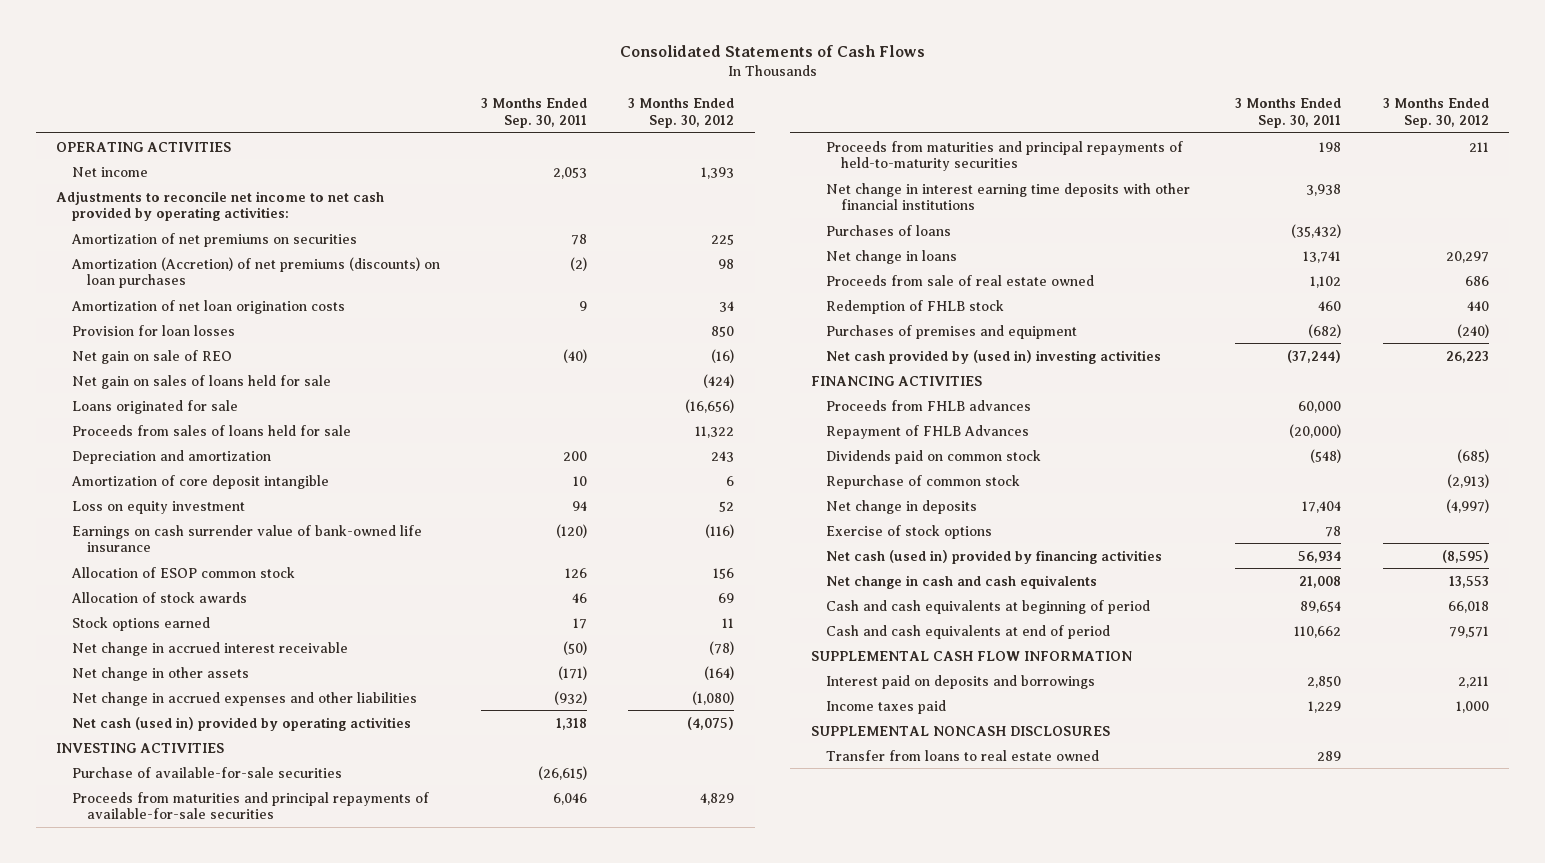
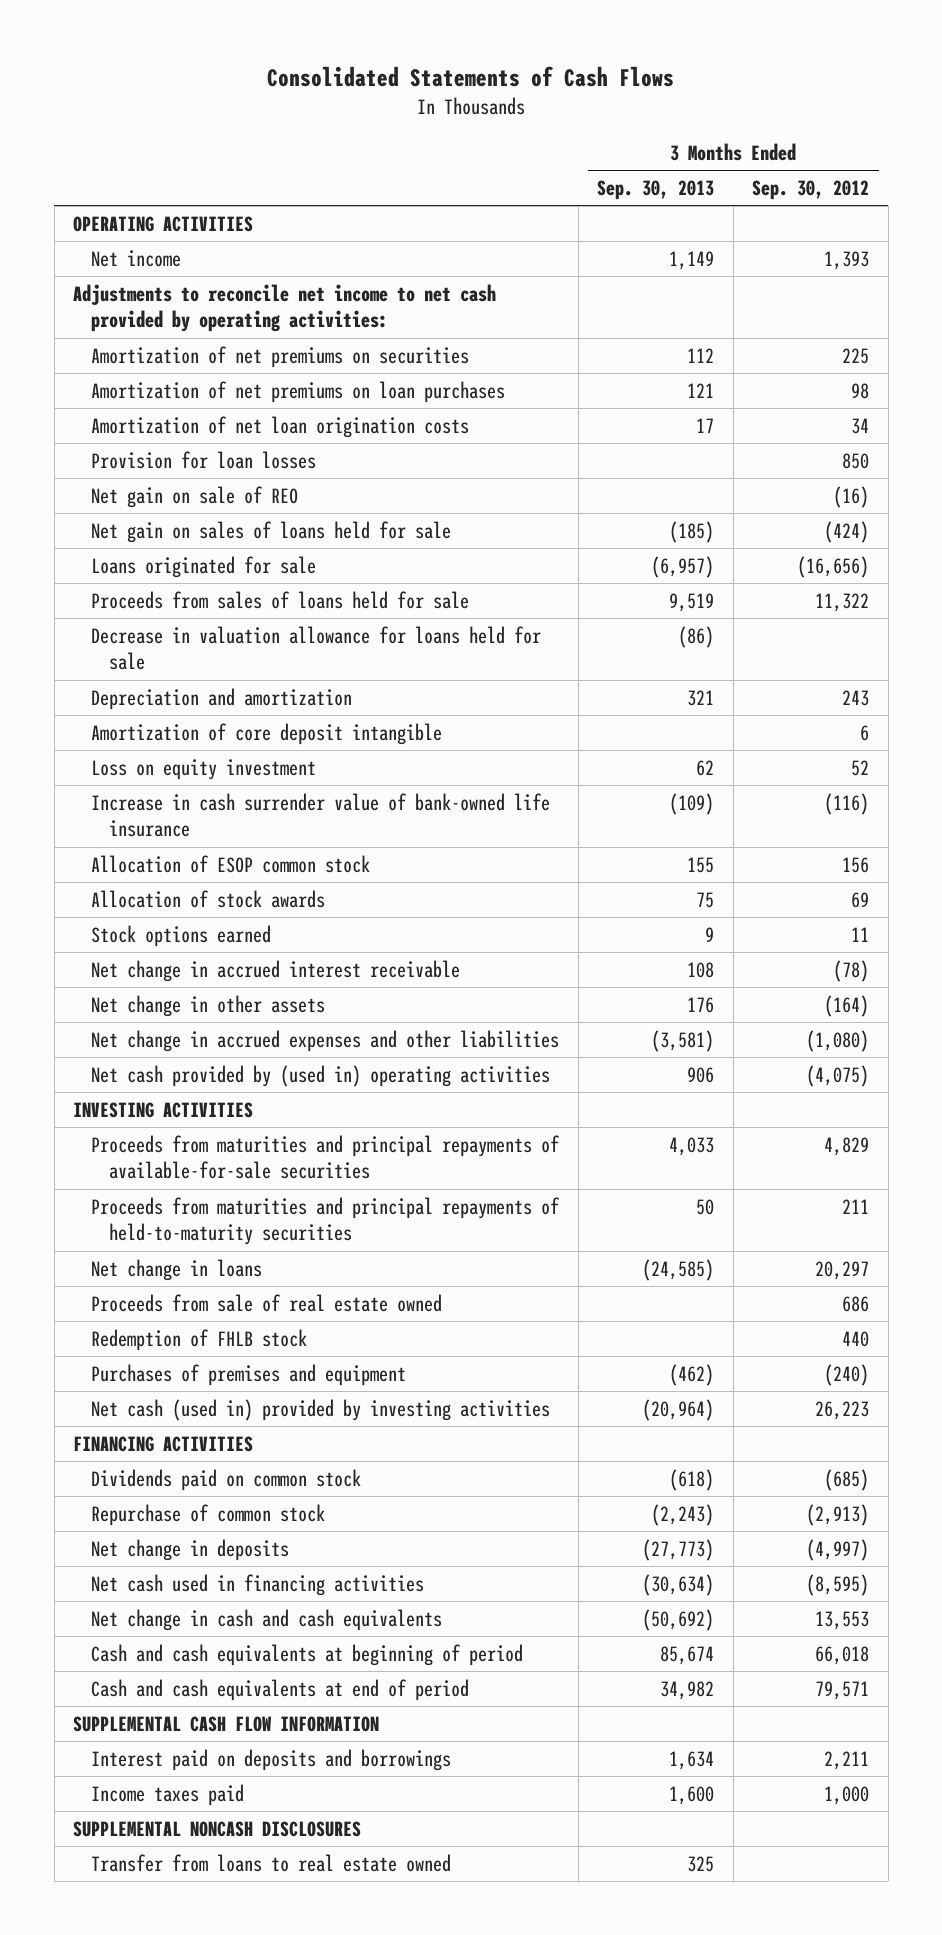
[481,97,588,128] 3 Months Ended Sep. 30, 2011 -> none
none -> [597,180,715,201] Sep. 30, 2013
[70,256,440,289] Amortization (Accretion) of net premiums (discounts) on loan purchases -> [91,380,506,403] Amortization of net premiums on loan purchases
none -> [91,625,542,671] Decrease in valuation allowance for loans held for sale
[71,524,422,553] Earnings on cash surrender value of bank-owned life insurance -> [91,792,551,838] Increase in cash surrender value of bank-owned life insurance
[71,716,411,731] Net cash (used in) provided by operating activities -> [91,1064,551,1087] Net cash provided by (used in) operating activities
[71,766,342,778] Purchase of available-for-sale securities -> none
[826,182,1191,211] Net change in interest earning time deposits with other financial institutions -> none
[826,224,952,236] Purchases of loans -> none
[826,349,1162,364] Net cash provided by (used in) investing activities -> [91,1398,551,1421] Net cash (used in) provided by investing activities
[826,399,1032,411] Proceeds from FHLB advances -> none
[826,424,1030,439] Repayment of FHLB Advances -> none
[826,524,993,539] Exercise of stock options -> none
[826,549,1163,564] Net cash (used in) provided by financing activities -> [91,1573,425,1596] Net cash used in financing activities

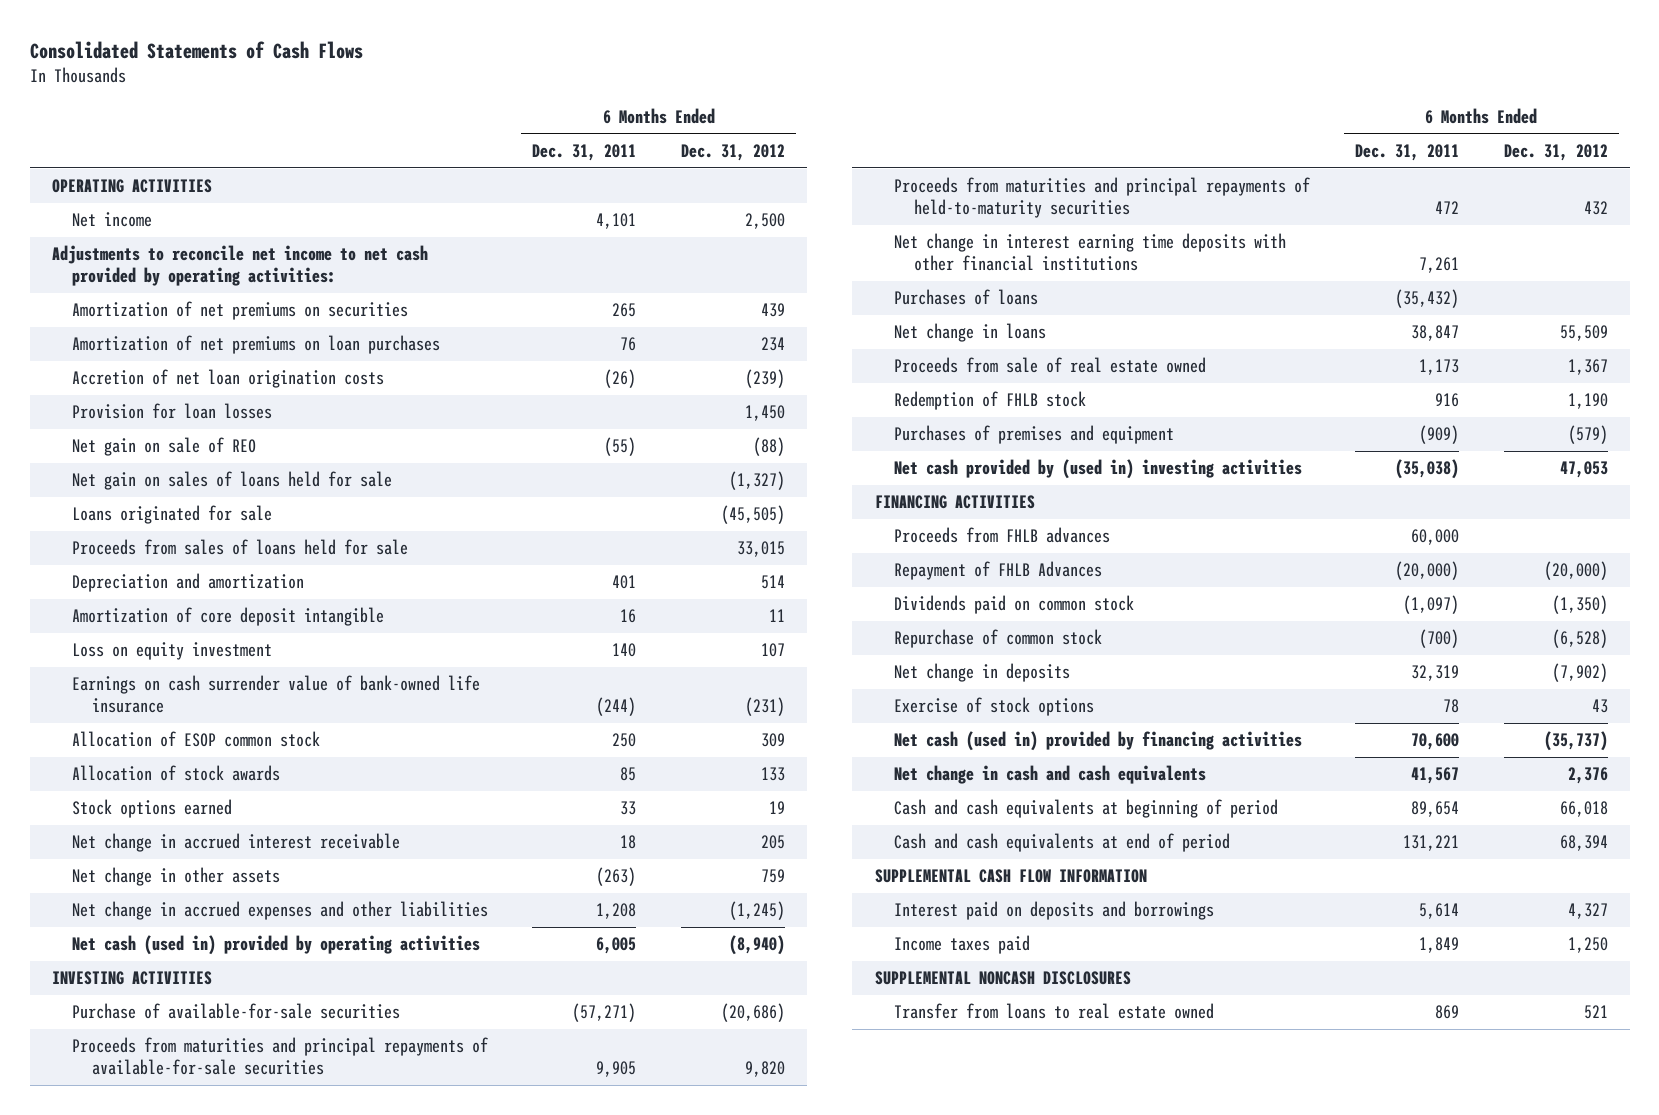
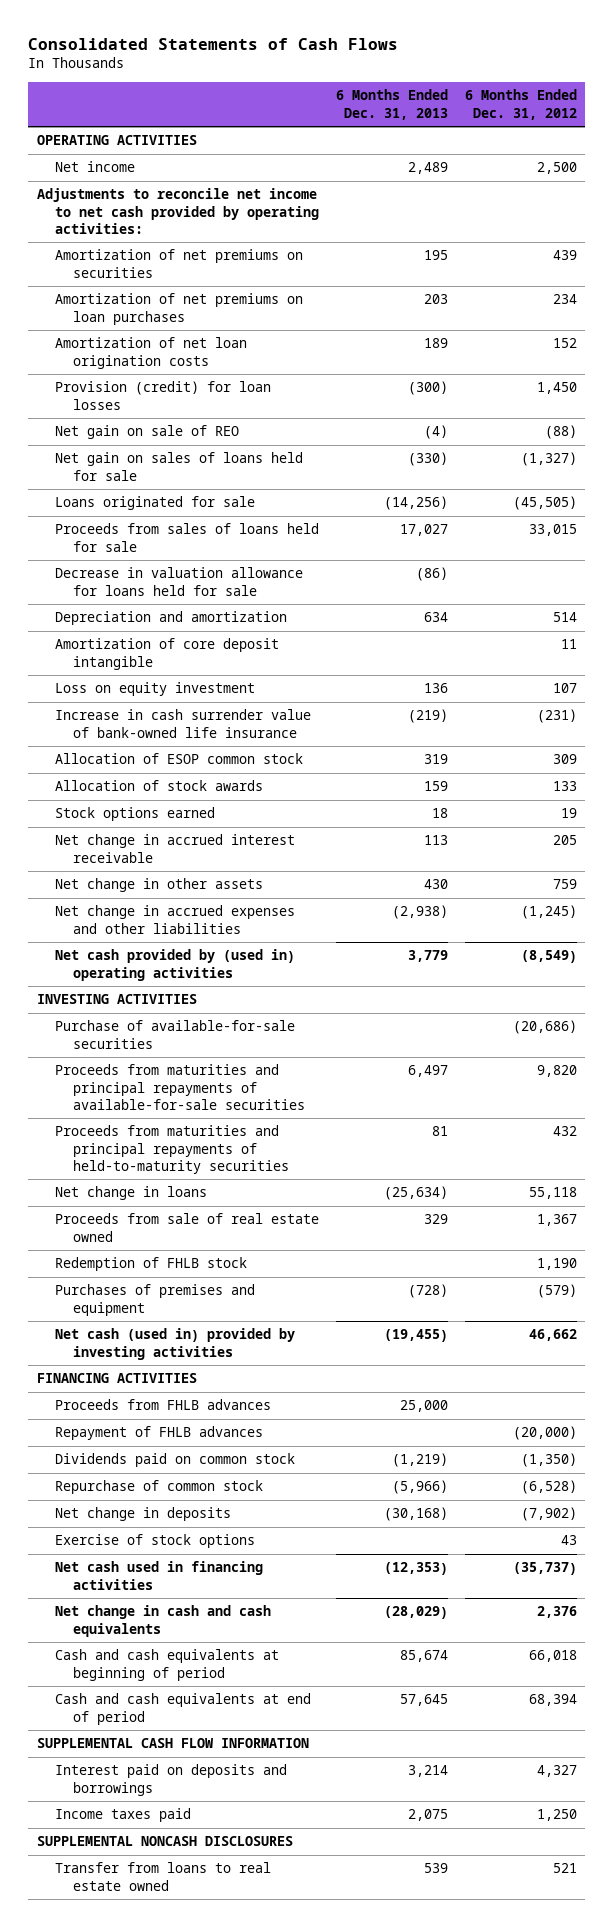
[532,144,637,162] Dec. 31, 2011 -> none
none -> [335,89,448,120] 6 Months Ended Dec. 31, 2013
[71,369,384,389] Accretion of net loan origination costs -> [55,337,248,369] Amortization of net loan origination costs
[744,369,785,389] (239) -> [552,338,577,349] 152
[71,403,272,420] Provision for loan losses -> [55,381,272,410] Provision (credit) for loan losses
none -> [55,567,304,596] Decrease in valuation allowance for loans held for sale
[71,675,480,713] Earnings on cash surrender value of bank-owned life insurance -> [55,709,312,738] Increase in cash surrender value of bank-owned life insurance
[71,935,480,956] Net cash (used in) provided by operating activities -> [55,949,296,981] Net cash provided by (used in) operating activities
[728,935,785,956] (8,940) -> [520,950,577,964] (8,549)
[894,233,1287,271] Net change in interest earning time deposits with other financial institutions -> none
[894,289,1039,306] Purchases of loans -> none
[1559,325,1608,342] 55,509 -> [528,1187,577,1200] 55,118
[894,459,1303,480] Net cash provided by (used in) investing activities -> [55,1328,296,1360] Net cash (used in) provided by investing activities
[1559,461,1608,479] 47,053 -> [528,1329,577,1342] 46,662
[894,561,1103,581] Repayment of FHLB Advances -> [55,1426,264,1441] Repayment of FHLB advances
[894,731,1303,752] Net cash (used in) provided by financing activities -> [55,1561,264,1590] Net cash used in financing activities

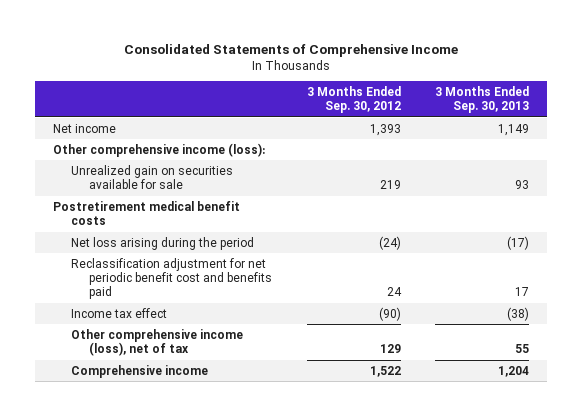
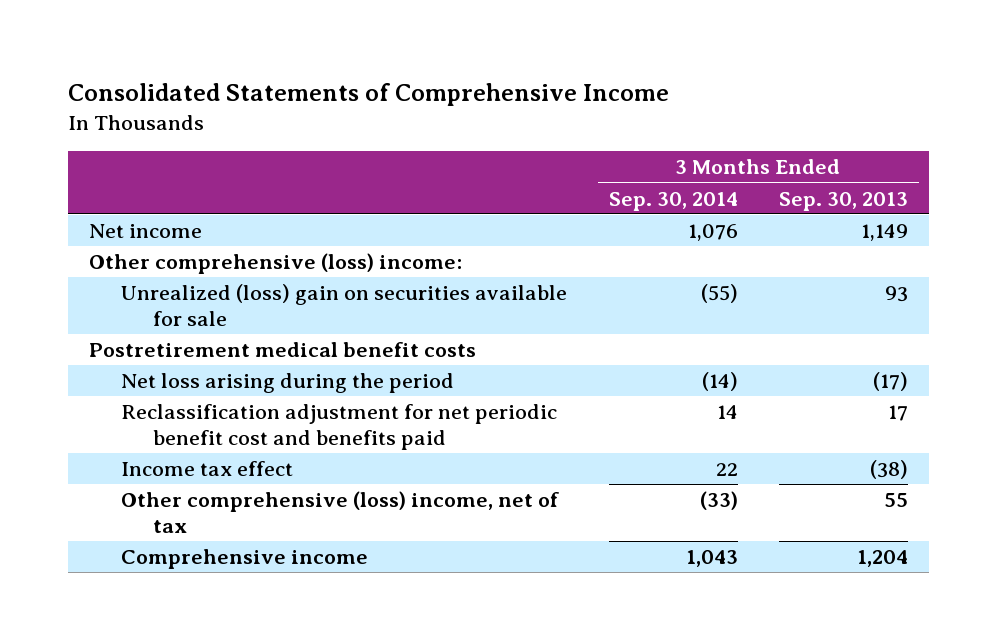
[306,86,401,114] 3 Months Ended Sep. 30, 2012 -> none
none -> [608,191,738,211] Sep. 30, 2014
[52,142,265,157] Other comprehensive income (loss): -> [88,253,462,275] Other comprehensive (loss) income:
[70,164,233,190] Unrealized gain on securities available for sale -> [121,284,568,326] Unrealized (loss) gain on securities available for sale
[70,328,243,357] Other comprehensive income (loss), net of tax -> [121,491,560,533] Other comprehensive (loss) income, net of tax

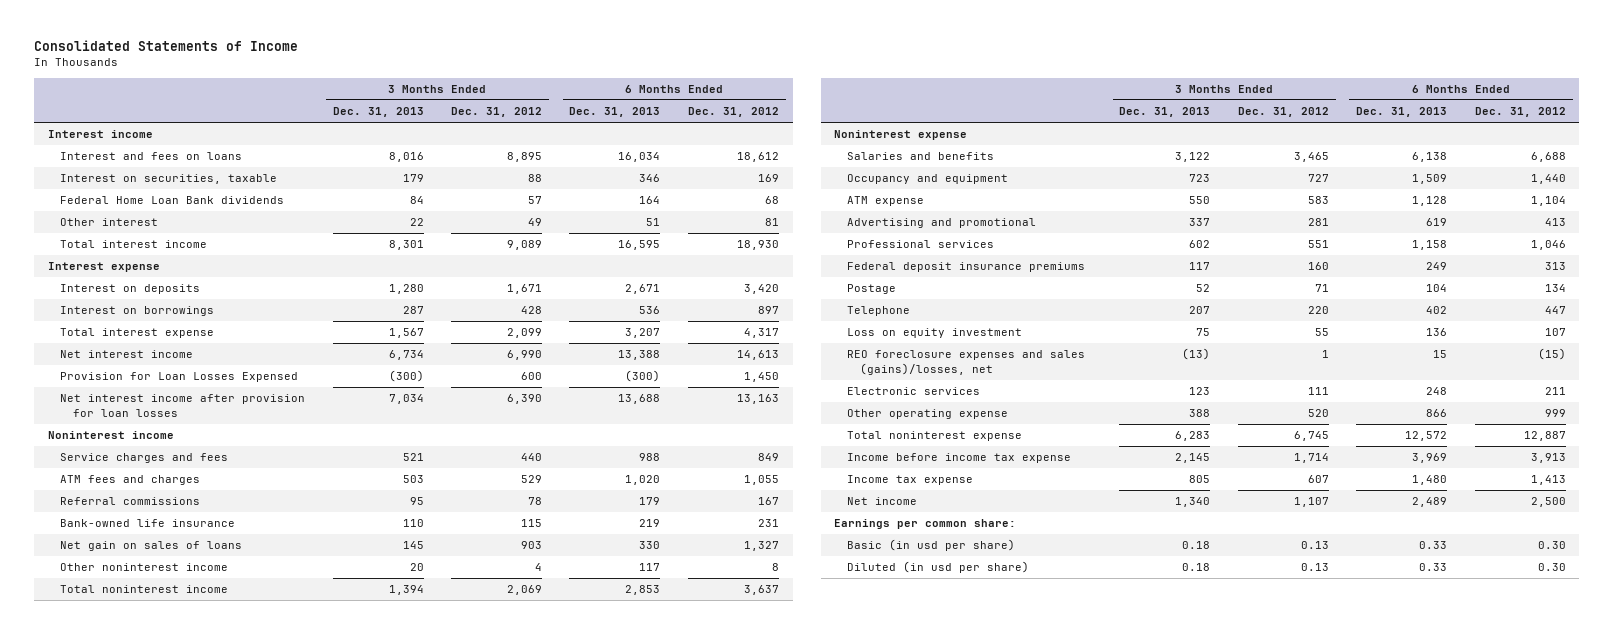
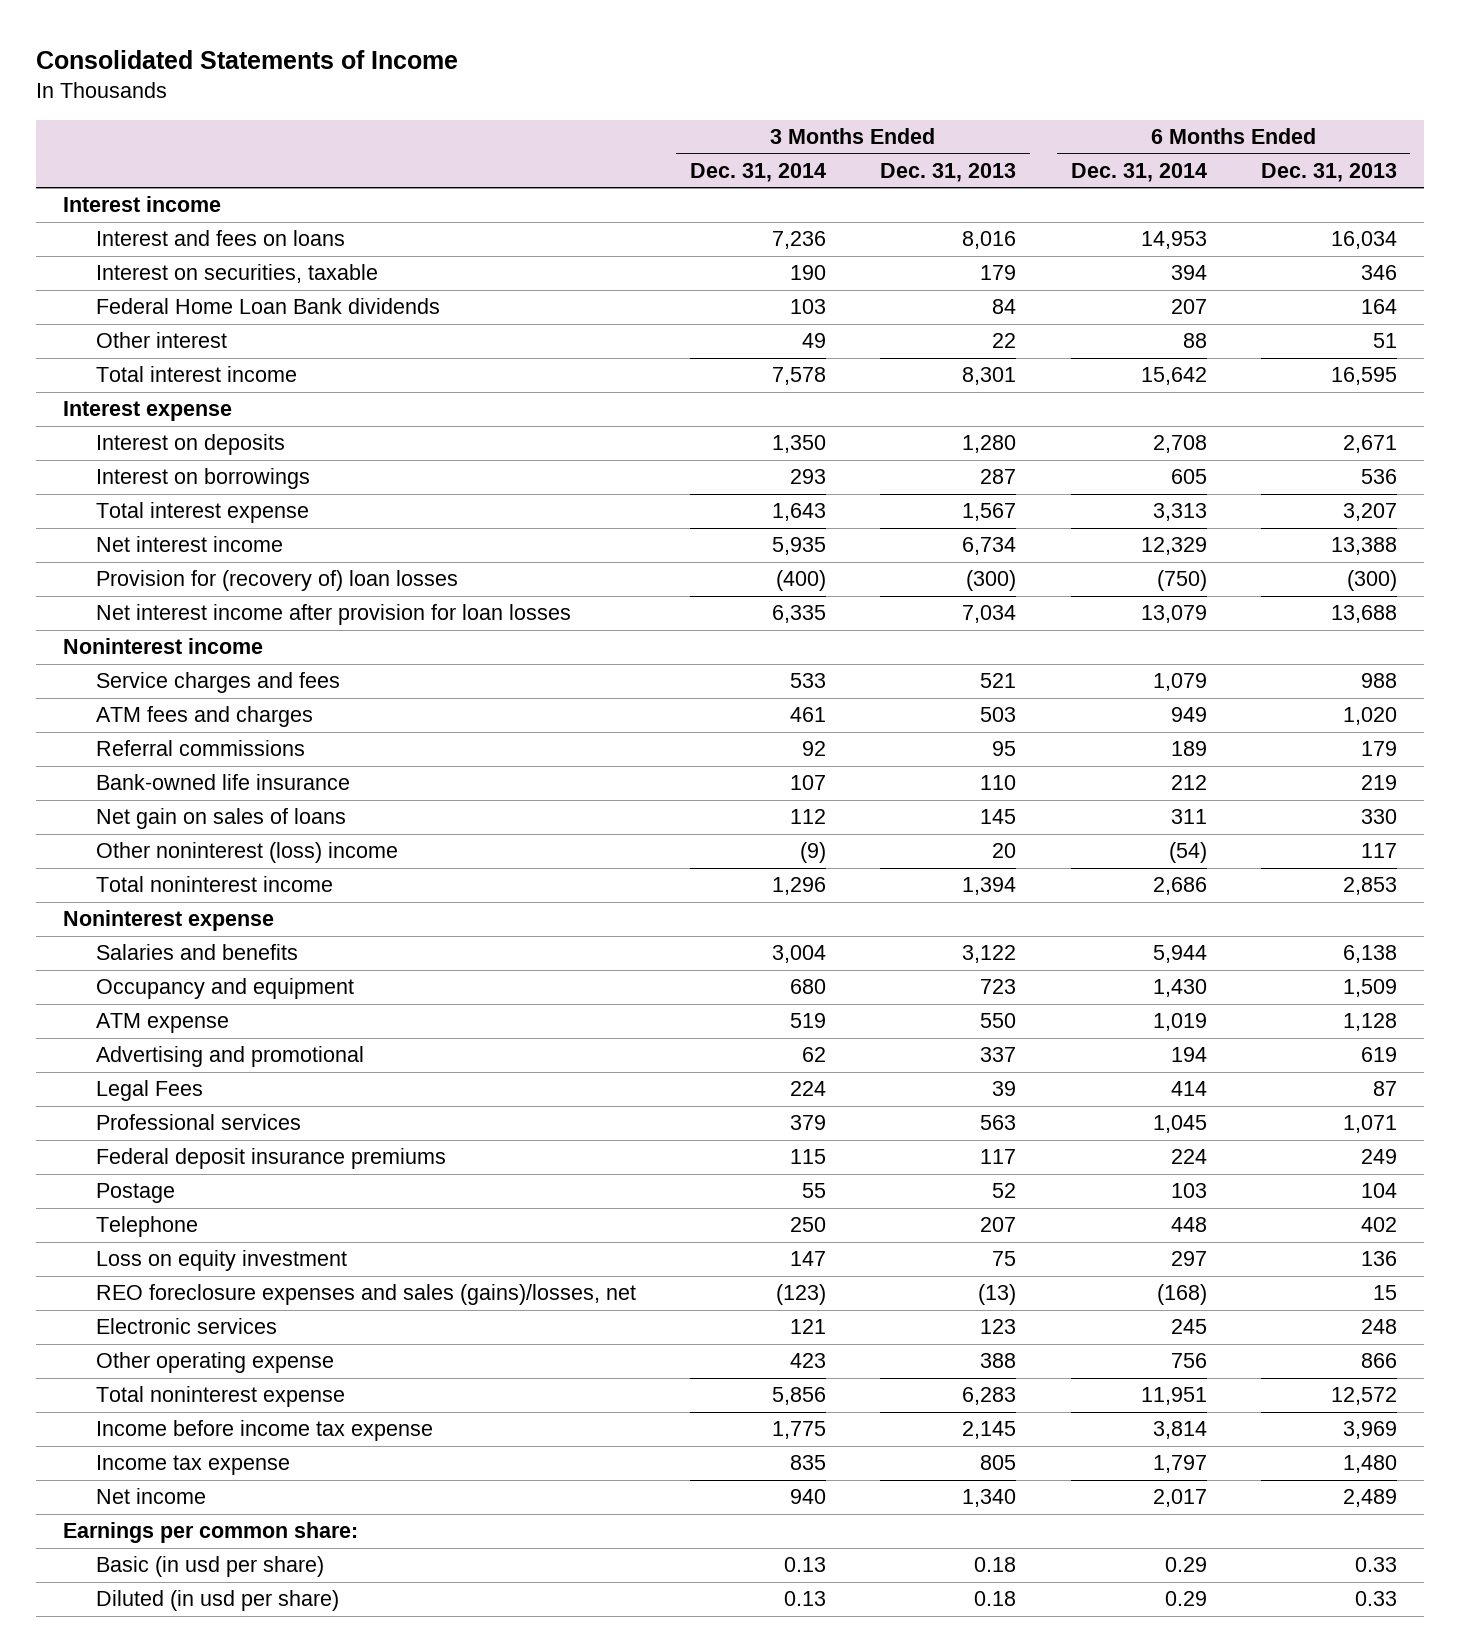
[451,107,543,118] Dec. 31, 2012 -> none
[687,107,779,118] Dec. 31, 2012 -> none
none -> [690,162,827,182] Dec. 31, 2014
none -> [1070,162,1207,182] Dec. 31, 2014
[60,372,299,383] Provision for Loan Losses Expensed -> [95,570,458,592] Provision for (recovery of) loan losses
[60,563,229,572] Other noninterest income -> [95,842,398,864] Other noninterest (loss) income
none -> [95,1080,203,1102] Legal Fees
[1189,240,1211,249] 602 -> [980,1115,1017,1131] 563
[1412,240,1448,251] 1,158 -> [1342,1115,1397,1134] 1,071

